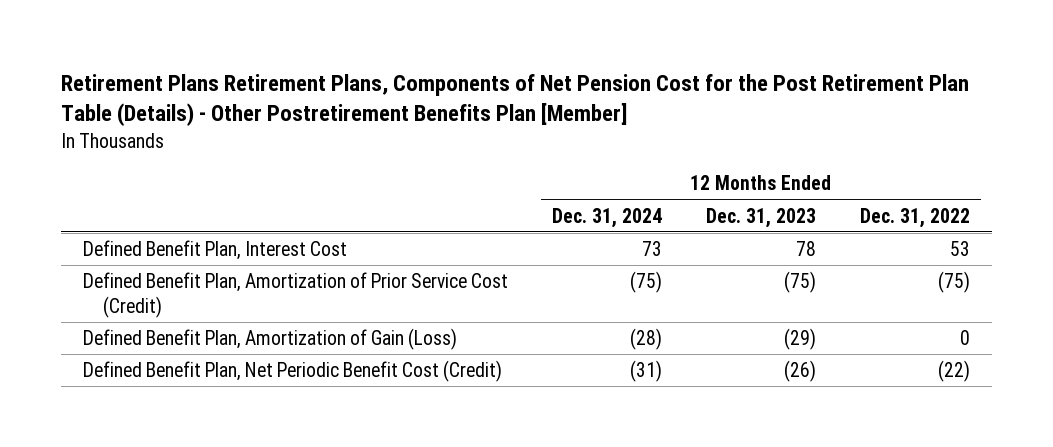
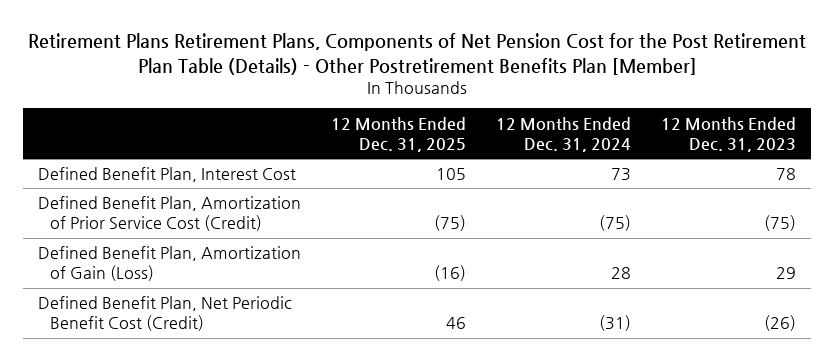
[859,207,970,228] Dec. 31, 2022 -> none
none -> [331,116,467,152] 12 Months Ended Dec. 31, 2025
[629,327,662,350] (28) -> [611,267,632,280] 28
[783,327,816,350] (29) -> [776,267,797,280] 29

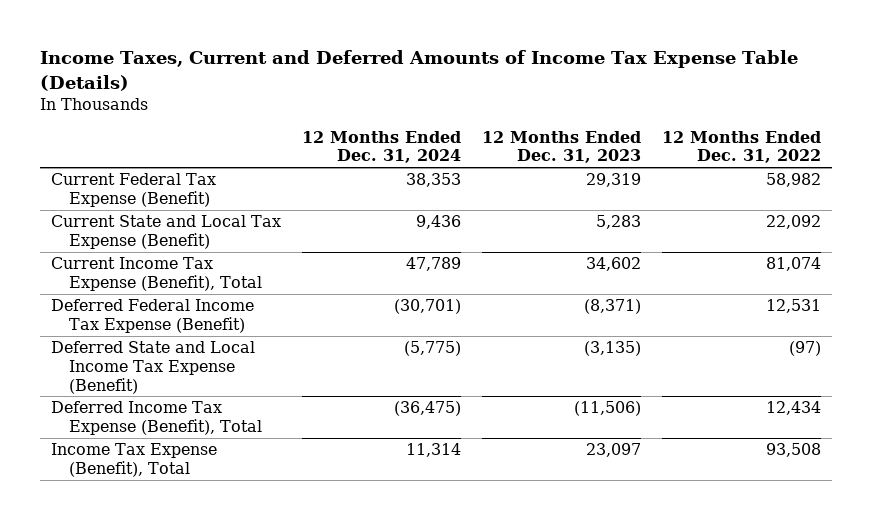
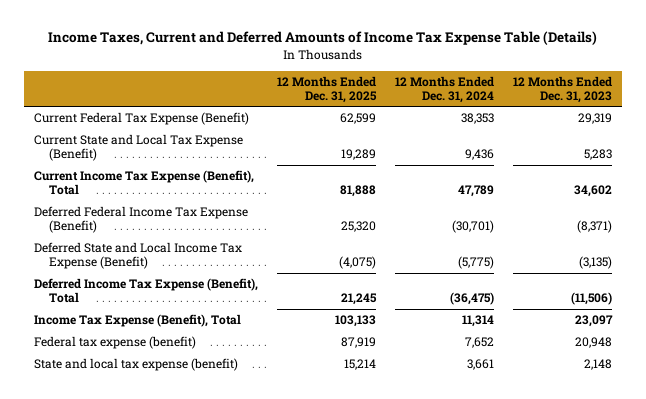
[662,130,822,164] 12 Months Ended Dec. 31, 2022 -> none
none -> [276,75,377,103] 12 Months Ended Dec. 31, 2025
none -> [33,336,196,350] Federal tax expense (benefit)
none -> [33,358,238,372] State and local tax expense (benefit)

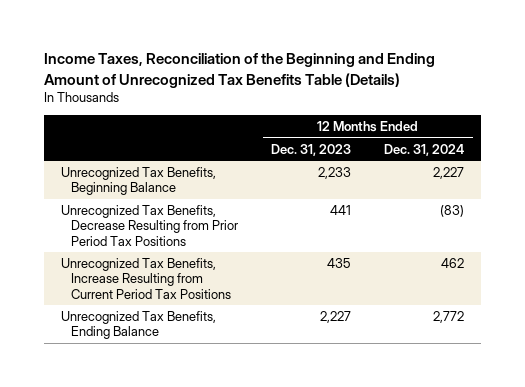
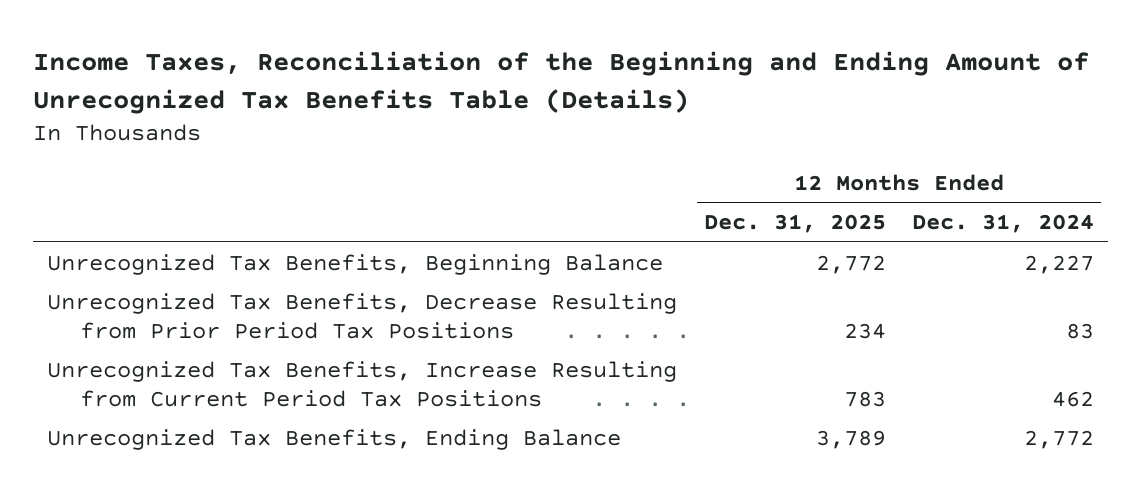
[271,143,352,156] Dec. 31, 2023 -> none
none -> [703,214,886,234] Dec. 31, 2025
[440,205,465,218] (83) -> [1066,322,1095,339] 83

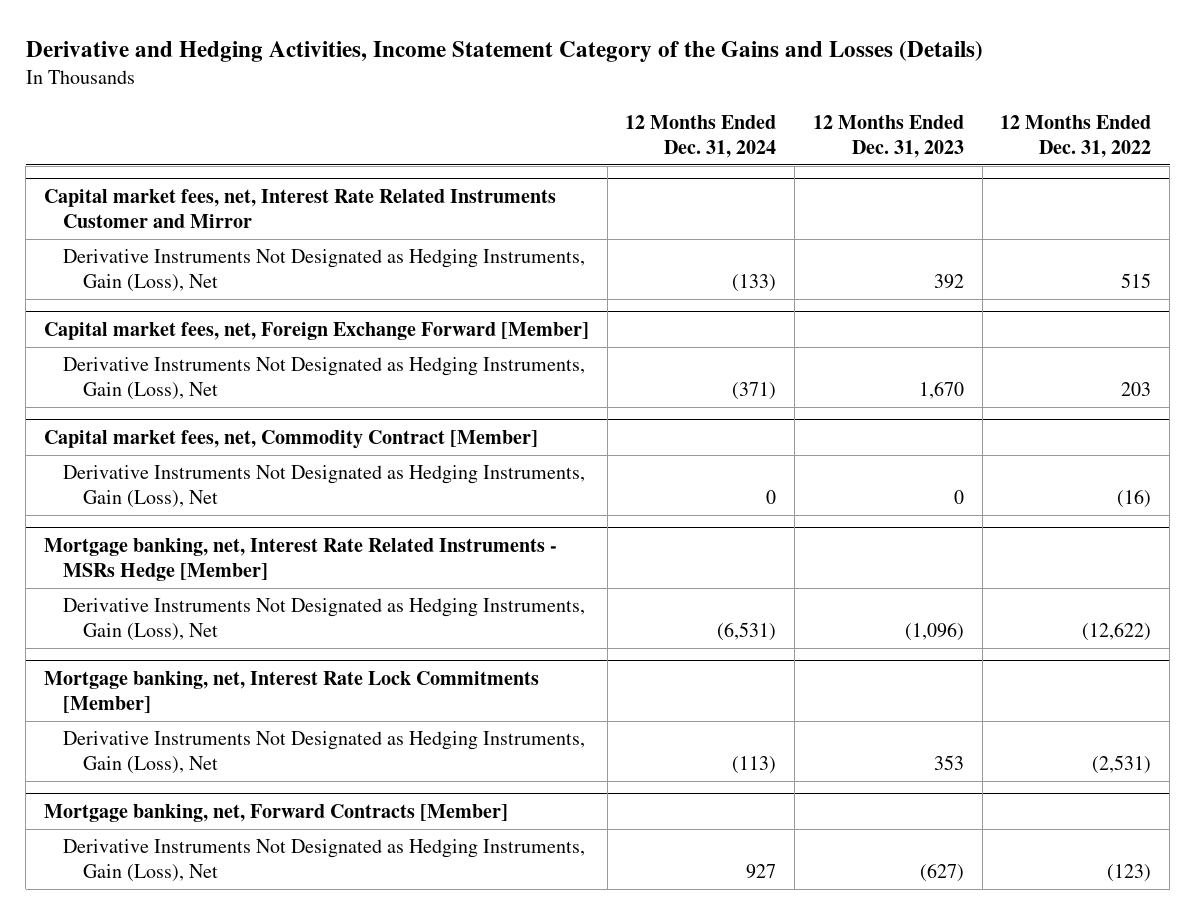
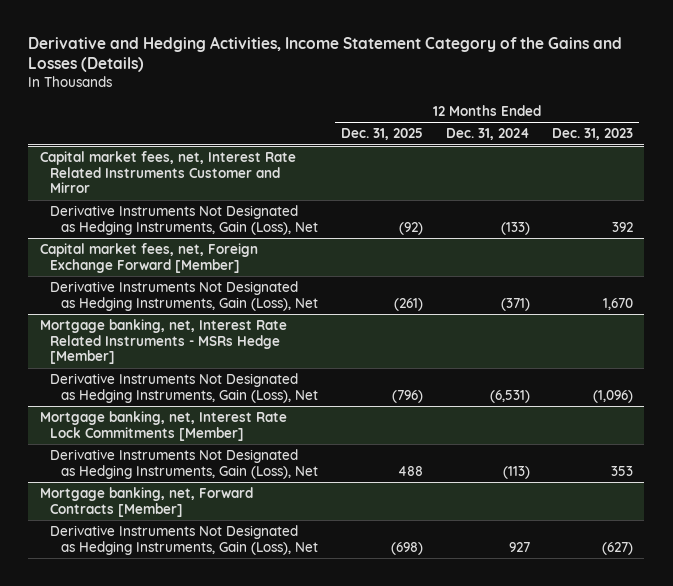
[1000,114,1152,158] 12 Months Ended Dec. 31, 2022 -> none
none -> [340,128,423,141] Dec. 31, 2025
[43,429,538,449] Capital market fees, net, Commodity Contract [Member] -> none
[63,465,586,509] Derivative Instruments Not Designated as Hedging Instruments, Gain (Loss), Net -> none

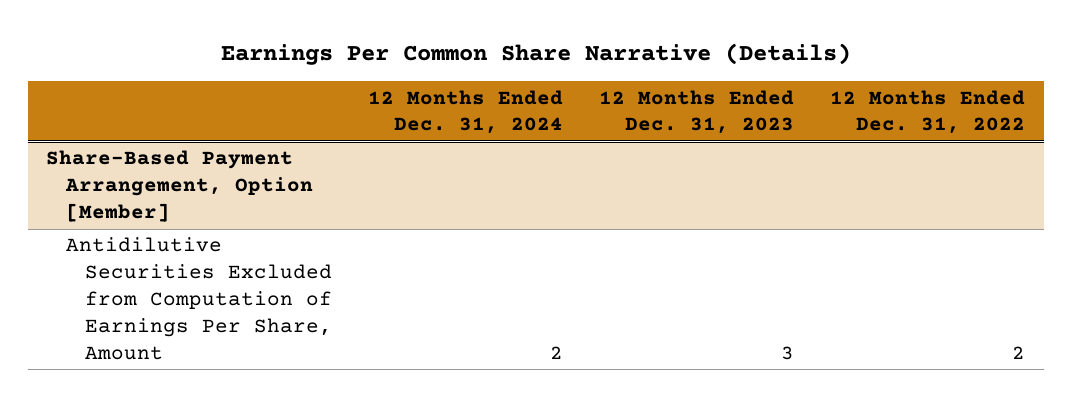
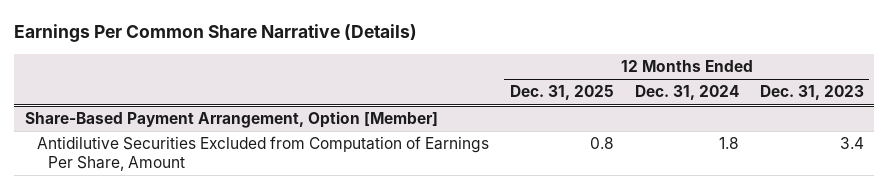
[830,89,1026,135] 12 Months Ended Dec. 31, 2022 -> none
none -> [509,85,614,101] Dec. 31, 2025
[550,346,564,360] 2 -> [718,137,739,150] 1.8
[781,346,795,361] 3 -> [839,137,864,150] 3.4

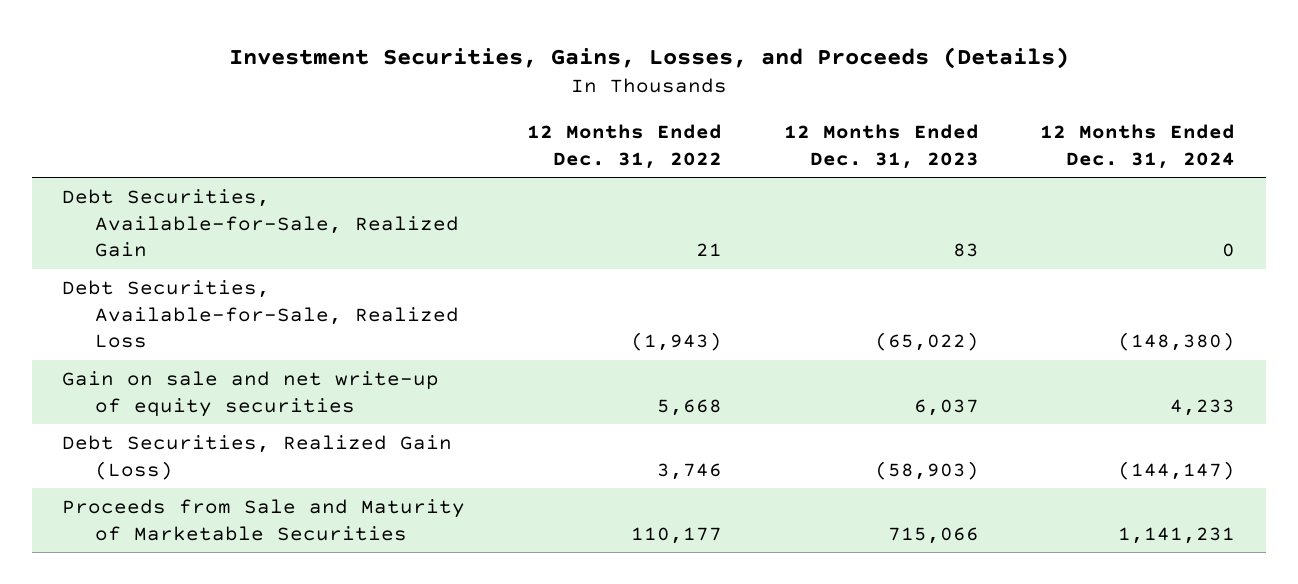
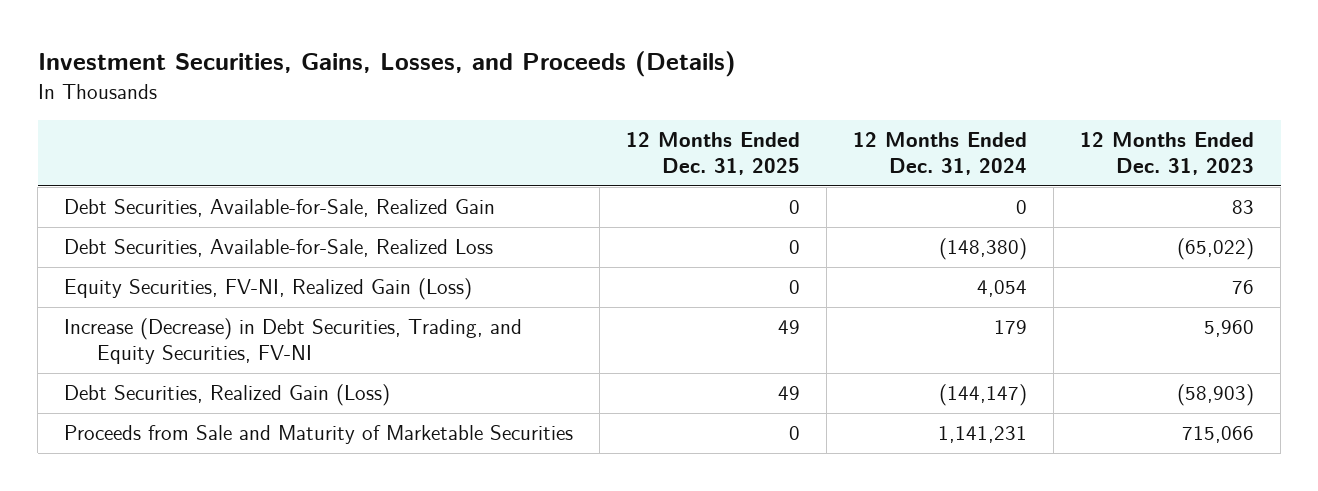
[527,123,723,169] 12 Months Ended Dec. 31, 2022 -> none
none -> [626,132,801,176] 12 Months Ended Dec. 31, 2025
[62,370,440,417] Gain on sale and net write-up of equity securities -> none
none -> [64,278,473,301] Equity Securities, FV-NI, Realized Gain (Loss)
none -> [64,318,523,365] Increase (Decrease) in Debt Securities, Trading, and Equity Securities, FV-NI

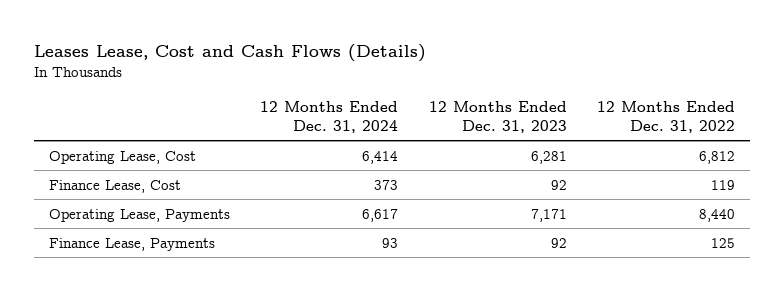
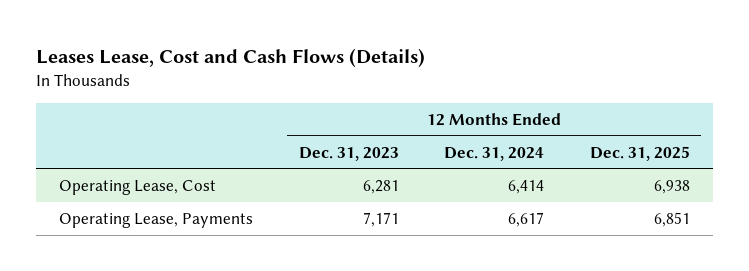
[596,100,735,133] 12 Months Ended Dec. 31, 2022 -> none
none -> [589,145,690,161] Dec. 31, 2025
[48,179,181,193] Finance Lease, Cost -> none
[48,237,215,251] Finance Lease, Payments -> none

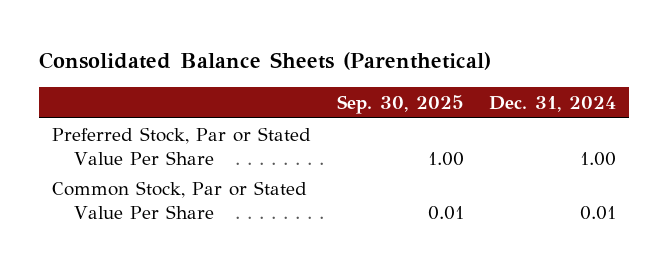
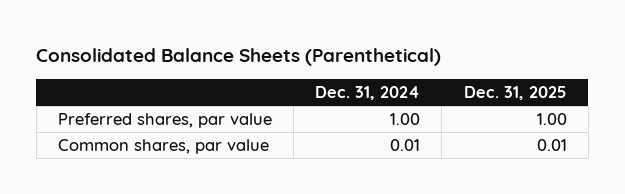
[336,95,464,115] Sep. 30, 2025 -> none
none -> [463,85,567,100] Dec. 31, 2025
[51,126,311,165] Preferred Stock, Par or Stated Value Per Share -> [58,113,273,129] Preferred shares, par value
[51,180,307,219] Common Stock, Par or Stated Value Per Share -> [58,139,270,155] Common shares, par value

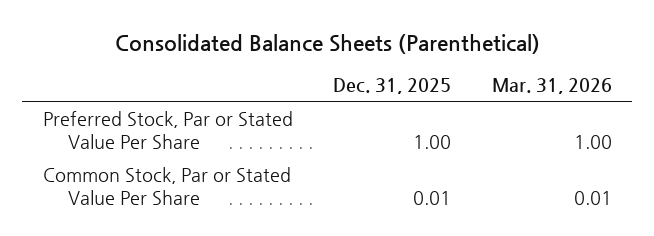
[315,85,421,100] Dec. 31, 2024 -> none
none -> [491,77,612,94] Mar. 31, 2026
[58,113,273,129] Preferred shares, par value -> [42,110,293,149] Preferred Stock, Par or Stated Value Per Share
[58,139,270,155] Common shares, par value -> [42,166,291,205] Common Stock, Par or Stated Value Per Share

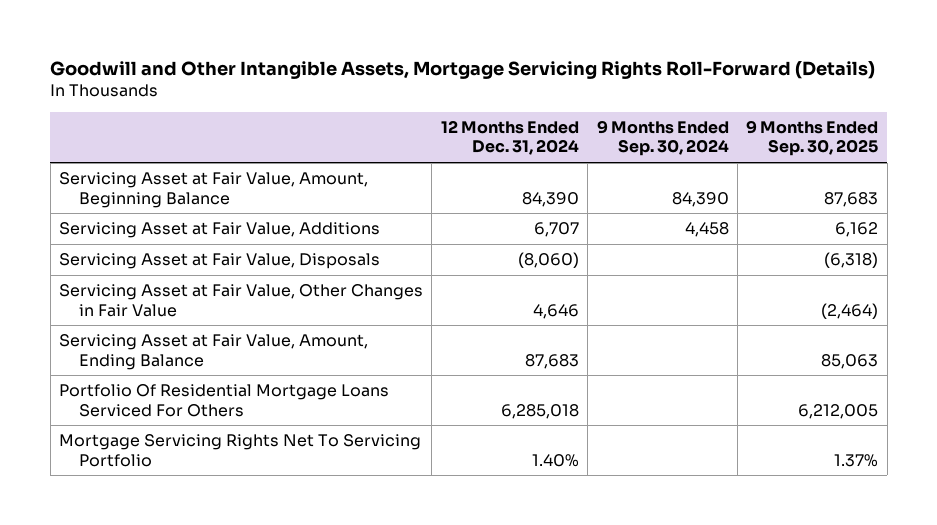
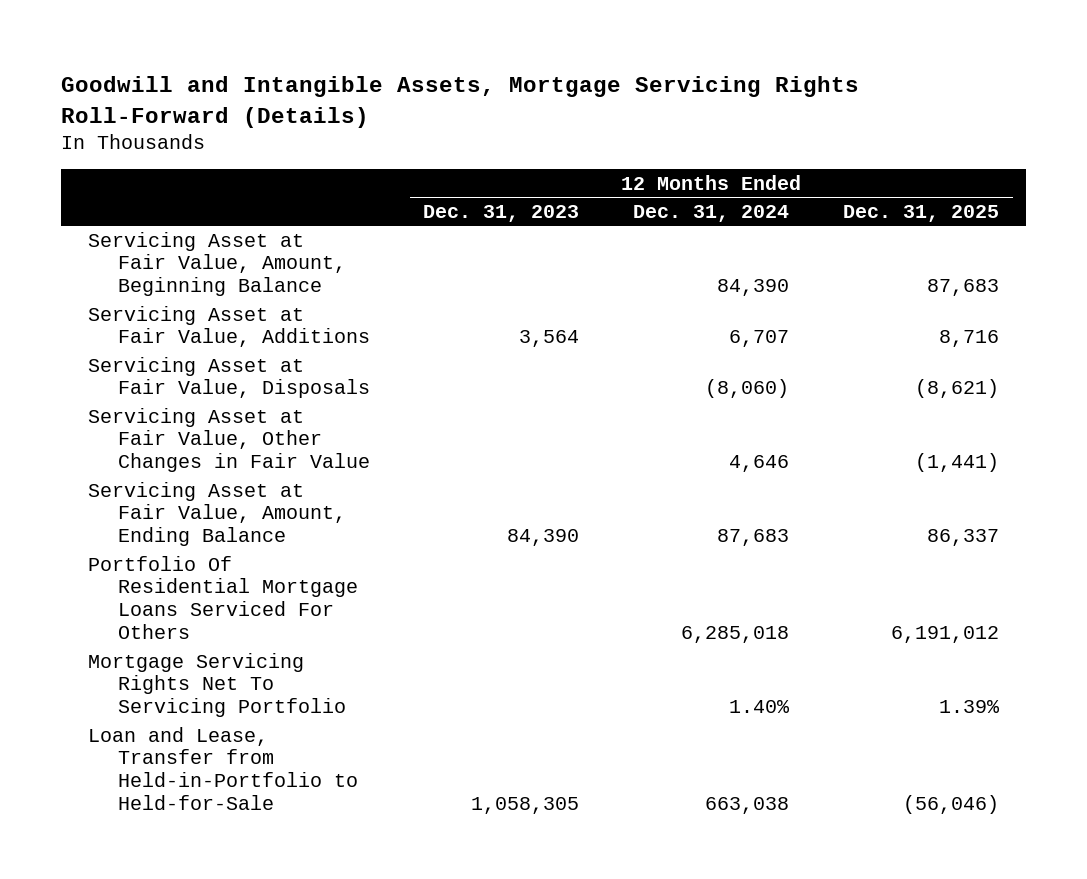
[50,60,876,79] Goodwill and Other Intangible Assets, Mortgage Servicing Rights Roll-Forward (Details) -> [61,75,860,128] Goodwill and Intangible Assets, Mortgage Servicing Rights Roll-Forward (Details)
[596,119,729,157] 9 Months Ended Sep. 30, 2024 -> none
[746,119,879,157] 9 Months Ended Sep. 30, 2025 -> none
none -> [423,204,580,222] Dec. 31, 2023
none -> [843,204,1000,222] Dec. 31, 2025
none -> [88,726,358,811] Loan and Lease, Transfer from Held-in-Portfolio to Held-for-Sale

